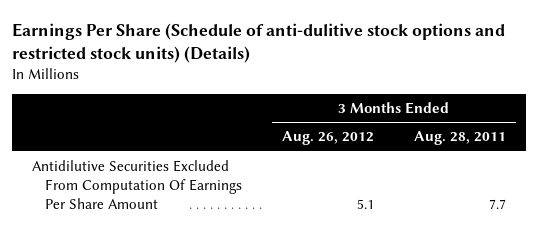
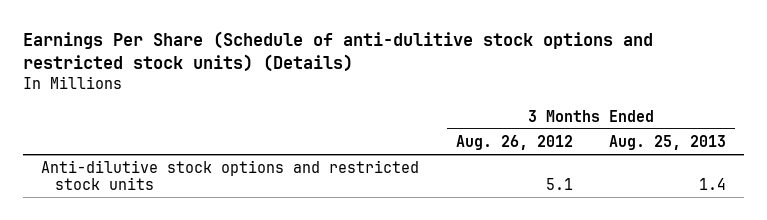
[413,131,506,146] Aug. 28, 2011 -> none
none -> [608,134,726,150] Aug. 25, 2013
[32,160,242,209] Antidilutive Securities Excluded From Computation Of Earnings Per Share Amount -> [41,159,420,191] Anti-dilutive stock options and restricted stock units

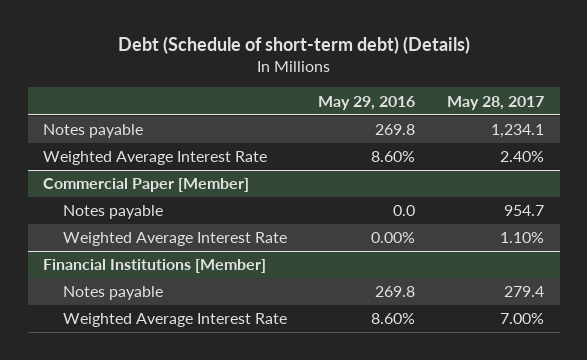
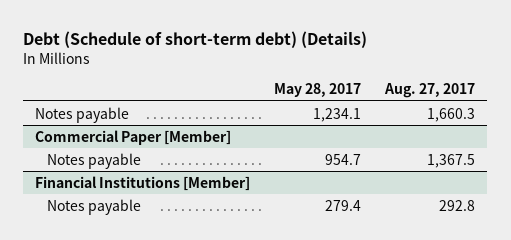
[318,95,416,110] May 29, 2016 -> none
none -> [384,83,476,99] Aug. 27, 2017
[43,151,268,166] Weighted Average Interest Rate -> none
[62,232,287,247] Weighted Average Interest Rate -> none
[62,313,287,328] Weighted Average Interest Rate -> none

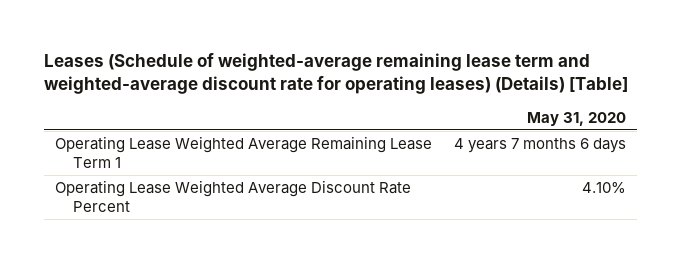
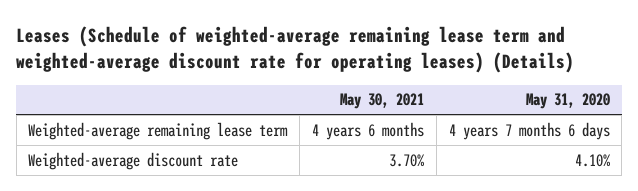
[43,52,628,94] Leases (Schedule of weighted-average remaining lease term and weighted-average discount rate for operating leases) (Details) [Table] -> [16,25,575,73] Leases (Schedule of weighted-average remaining lease term and weighted-average discount rate for operating leases) (Details)
none -> [339,93,424,110] May 30, 2021
[54,136,432,168] Operating Lease Weighted Average Remaining Lease Term 1 -> [28,121,289,140] Weighted-average remaining lease term
[54,180,411,212] Operating Lease Weighted Average Discount Rate Percent -> [28,151,239,170] Weighted-average discount rate

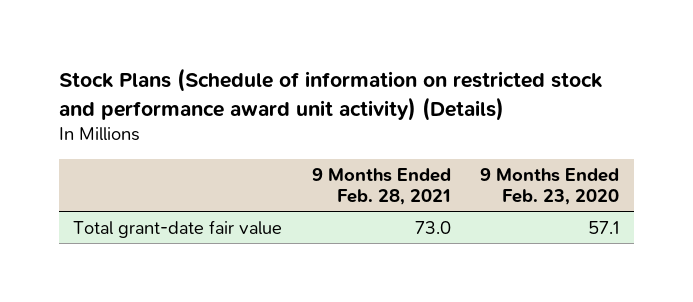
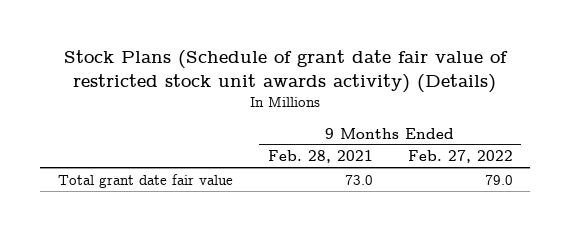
[58,68,603,121] Stock Plans (Schedule of information on restricted stock and performance award unit activity) (Details) -> [64,50,509,93] Stock Plans (Schedule of grant date fair value of restricted stock unit awards activity) (Details)
[480,167,620,205] 9 Months Ended Feb. 23, 2020 -> none
none -> [407,150,513,164] Feb. 27, 2022
[73,219,283,238] Total grant-date fair value -> [57,173,233,188] Total grant date fair value

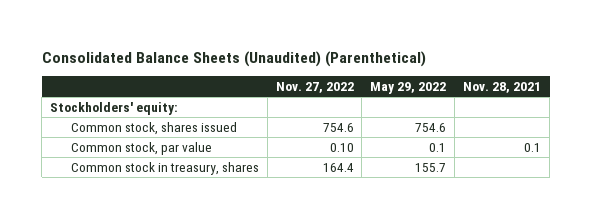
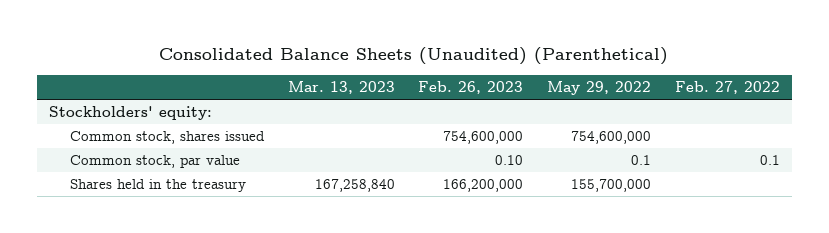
[275,82,354,94] Nov. 27, 2022 -> none
[463,82,542,94] Nov. 28, 2021 -> none
none -> [287,81,395,95] Mar. 13, 2023
none -> [418,81,524,95] Feb. 26, 2023
none -> [674,81,780,95] Feb. 27, 2022
[415,122,447,132] 754.6 -> [571,131,652,145] 754,600,000
[70,161,259,175] Common stock in treasury, shares -> none
none -> [70,179,247,193] Shares held in the treasury

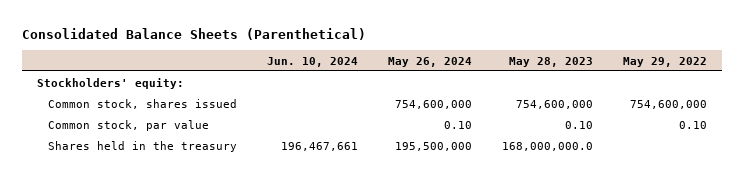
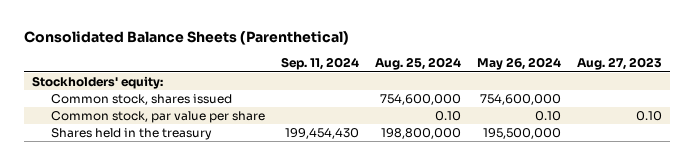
[267,56,359,67] Jun. 10, 2024 -> none
[509,56,594,67] May 28, 2023 -> none
[623,56,708,67] May 29, 2022 -> none
none -> [280,57,359,71] Sep. 11, 2024
none -> [374,57,461,71] Aug. 25, 2024
none -> [577,57,663,71] Aug. 27, 2023
[48,119,210,131] Common stock, par value -> [50,111,265,124] Common stock, par value per share

